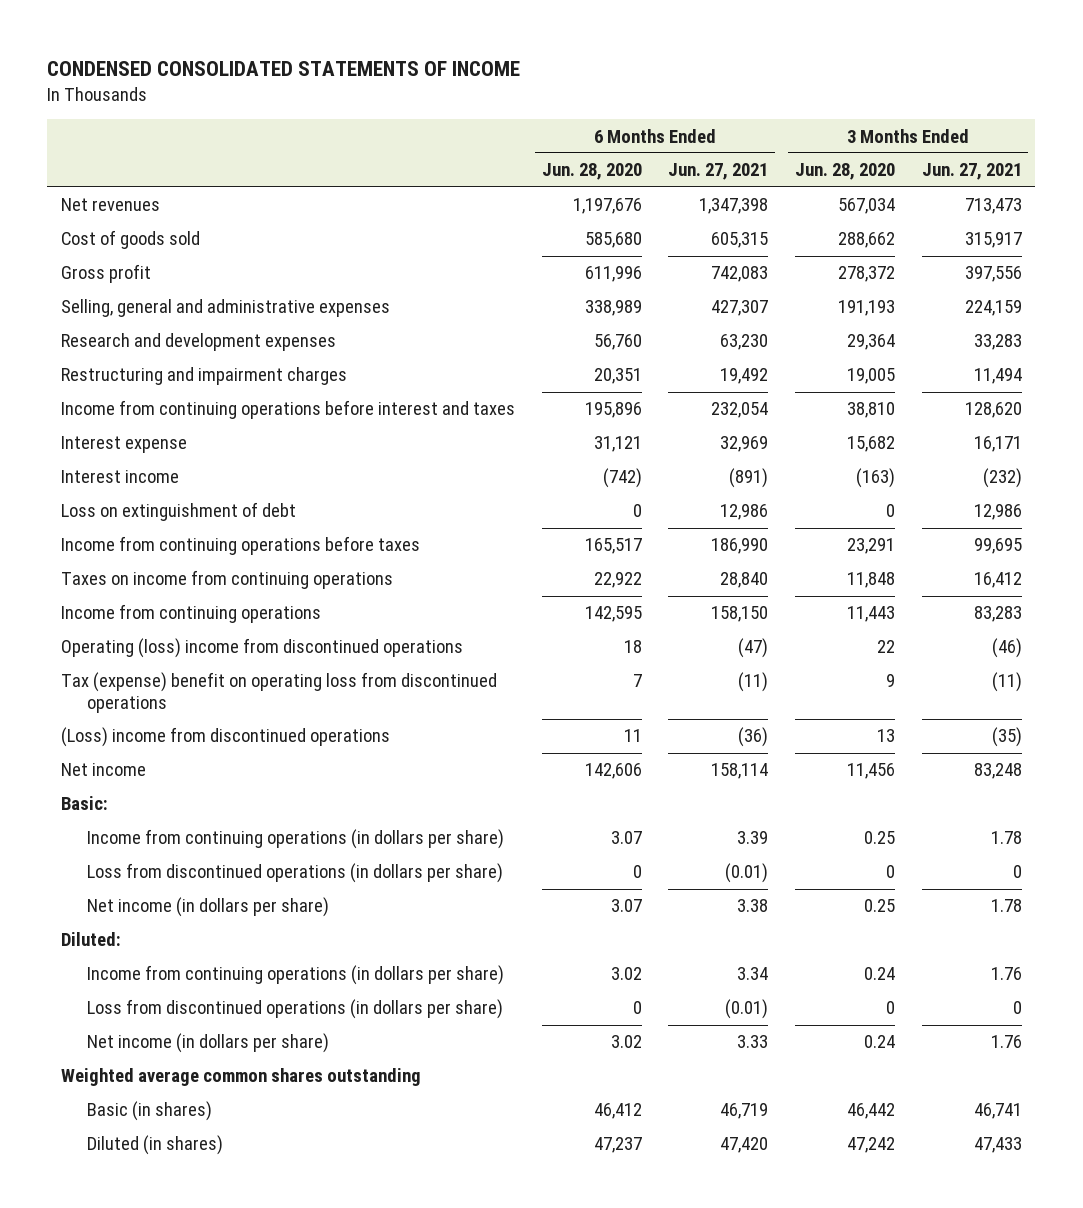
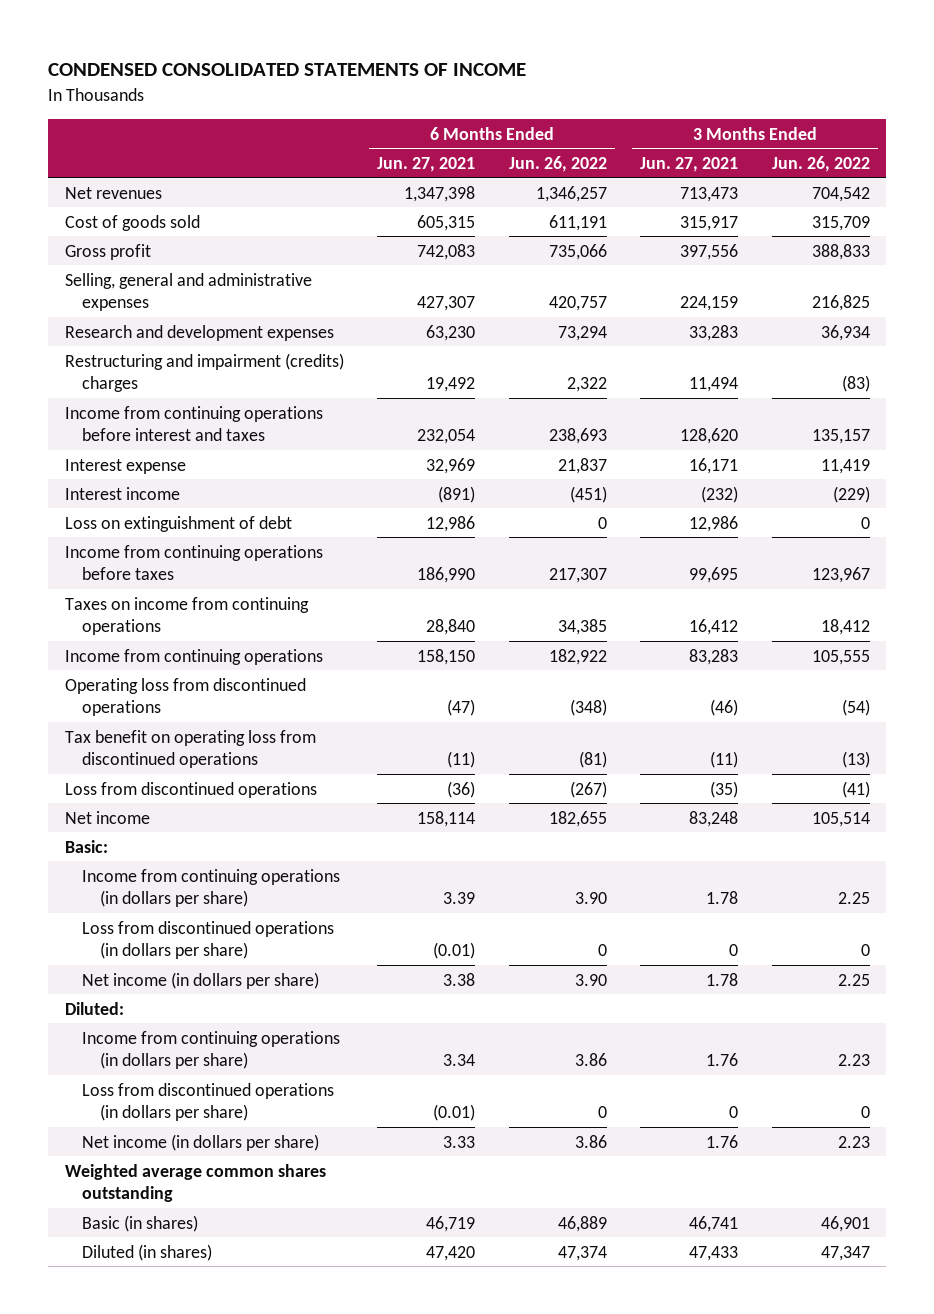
[541,163,642,181] Jun. 28, 2020 -> none
[795,163,896,181] Jun. 28, 2020 -> none
none -> [508,155,607,172] Jun. 26, 2022
none -> [771,155,870,172] Jun. 26, 2022
[60,367,347,386] Restructuring and impairment charges -> [64,352,344,393] Restructuring and impairment (credits) charges
[60,638,463,659] Operating (loss) income from discontinued operations -> [64,677,306,717] Operating loss from discontinued operations
[60,672,497,713] Tax (expense) benefit on operating loss from discontinued operations -> [64,729,316,769] Tax benefit on operating loss from discontinued operations
[60,727,390,748] (Loss) income from discontinued operations -> [64,781,317,798] Loss from discontinued operations

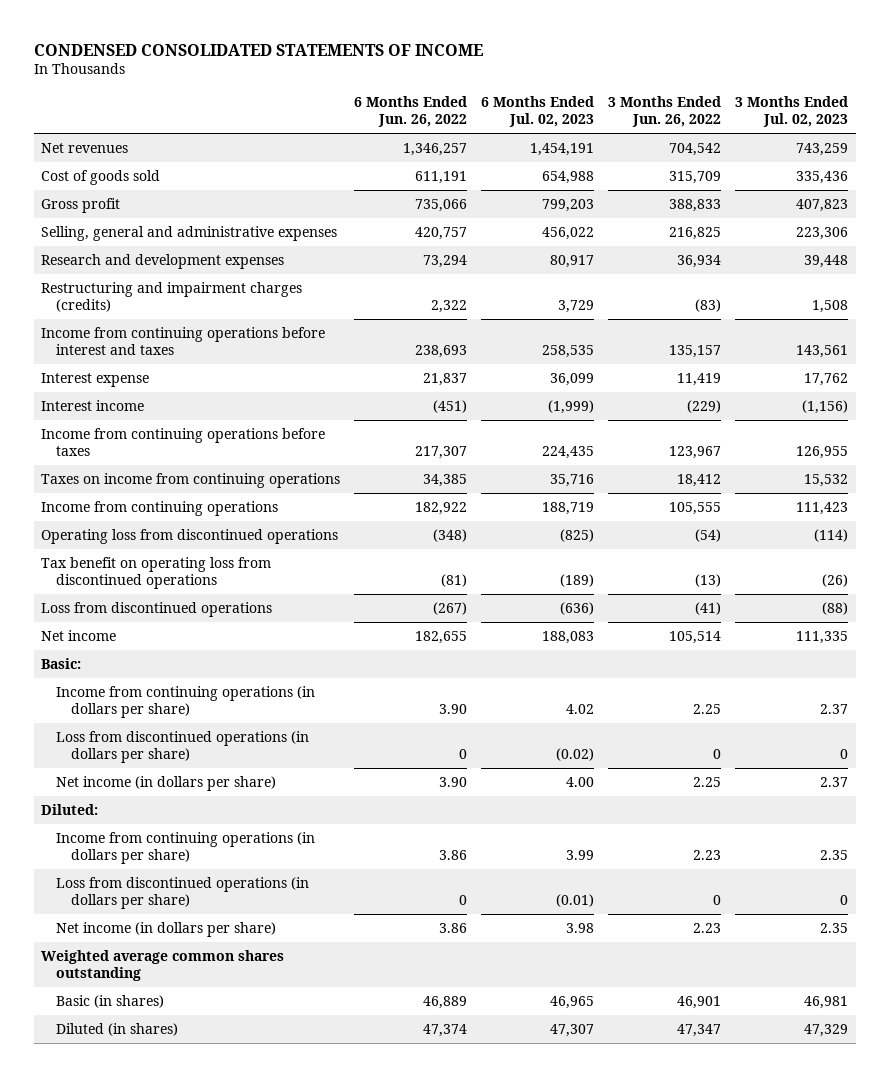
[377,156,476,172] Jun. 27, 2021 -> none
[640,156,739,172] Jun. 27, 2021 -> none
none -> [481,96,595,128] 6 Months Ended Jul. 02, 2023
none -> [735,96,849,128] 3 Months Ended Jul. 02, 2023
[64,352,344,393] Restructuring and impairment (credits) charges -> [41,281,303,312] Restructuring and impairment charges (credits)
[64,515,292,532] Loss on extinguishment of debt -> none

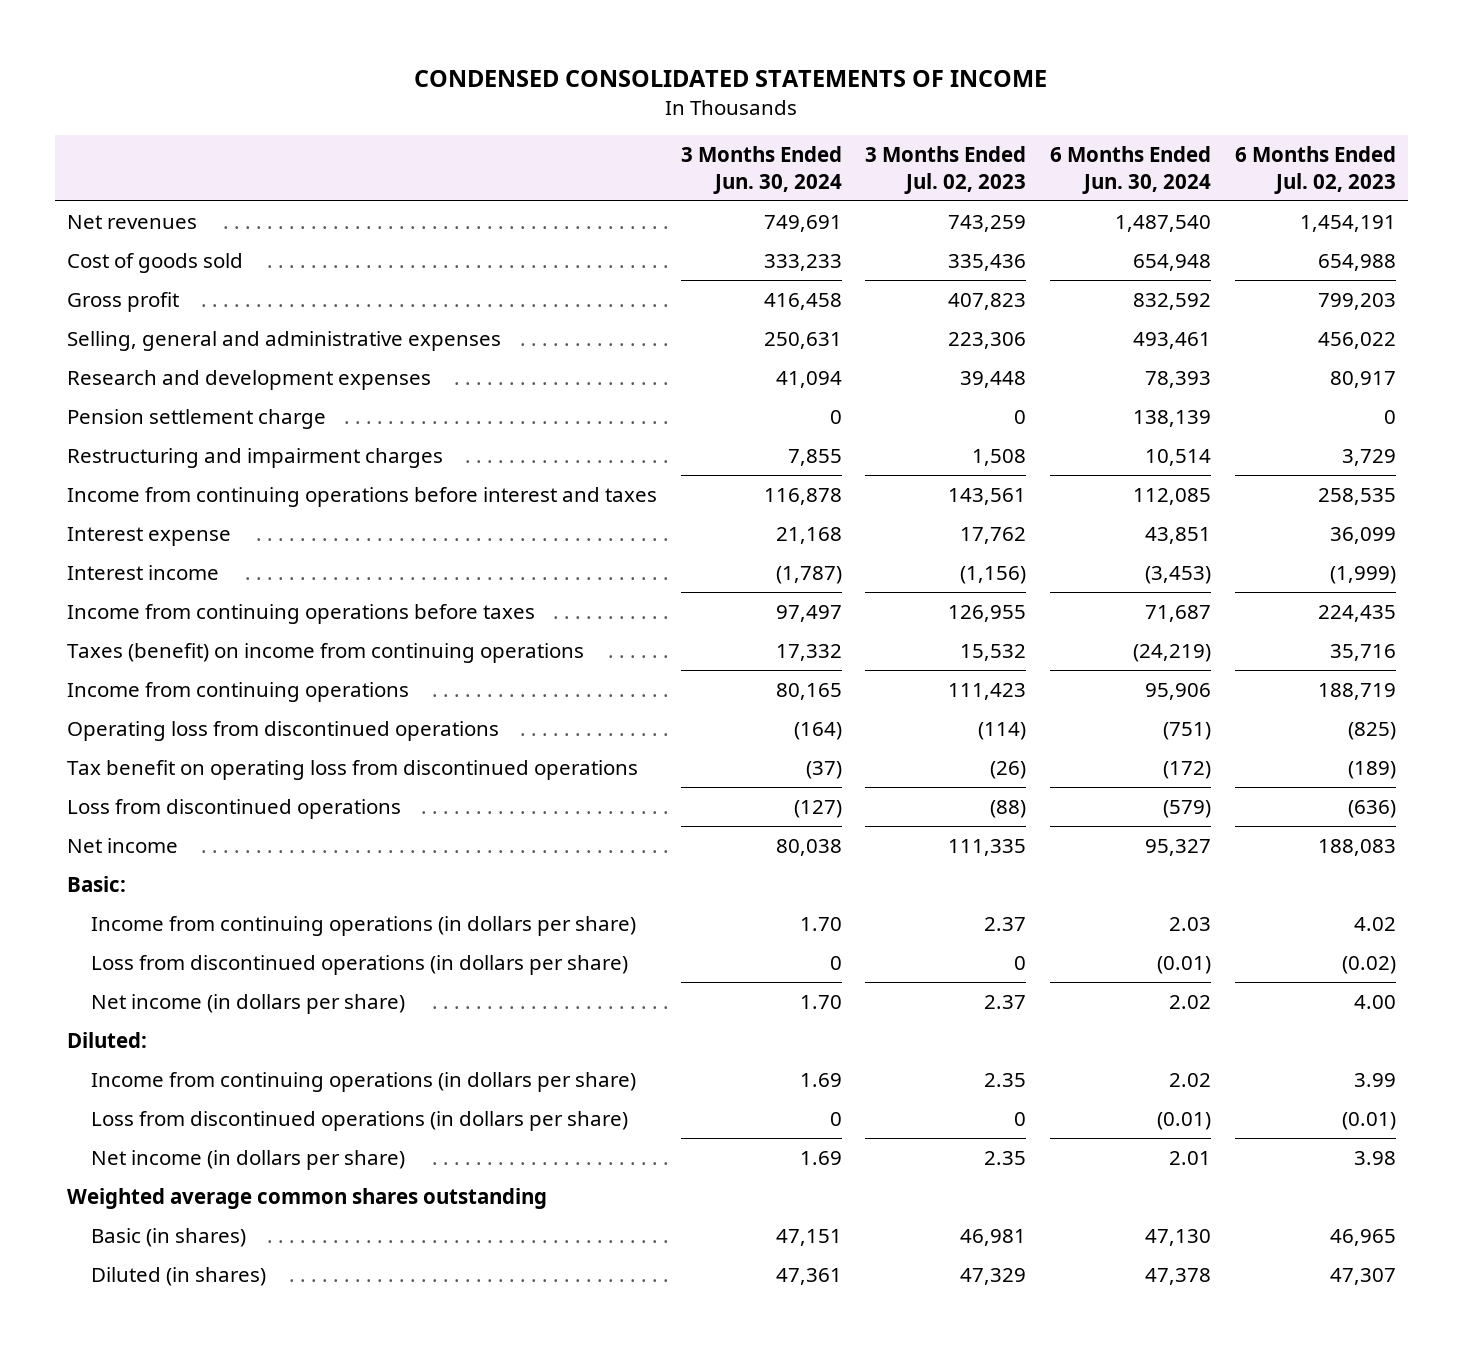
[354,96,468,128] 6 Months Ended Jun. 26, 2022 -> none
[608,96,722,128] 3 Months Ended Jun. 26, 2022 -> none
none -> [680,146,842,194] 3 Months Ended Jun. 30, 2024
none -> [1050,146,1212,194] 6 Months Ended Jun. 30, 2024
none -> [66,408,326,429] Pension settlement charge
[41,281,303,312] Restructuring and impairment charges (credits) -> [66,447,443,468] Restructuring and impairment charges
[41,472,341,488] Taxes on income from continuing operations -> [66,642,584,663] Taxes (benefit) on income from continuing operations

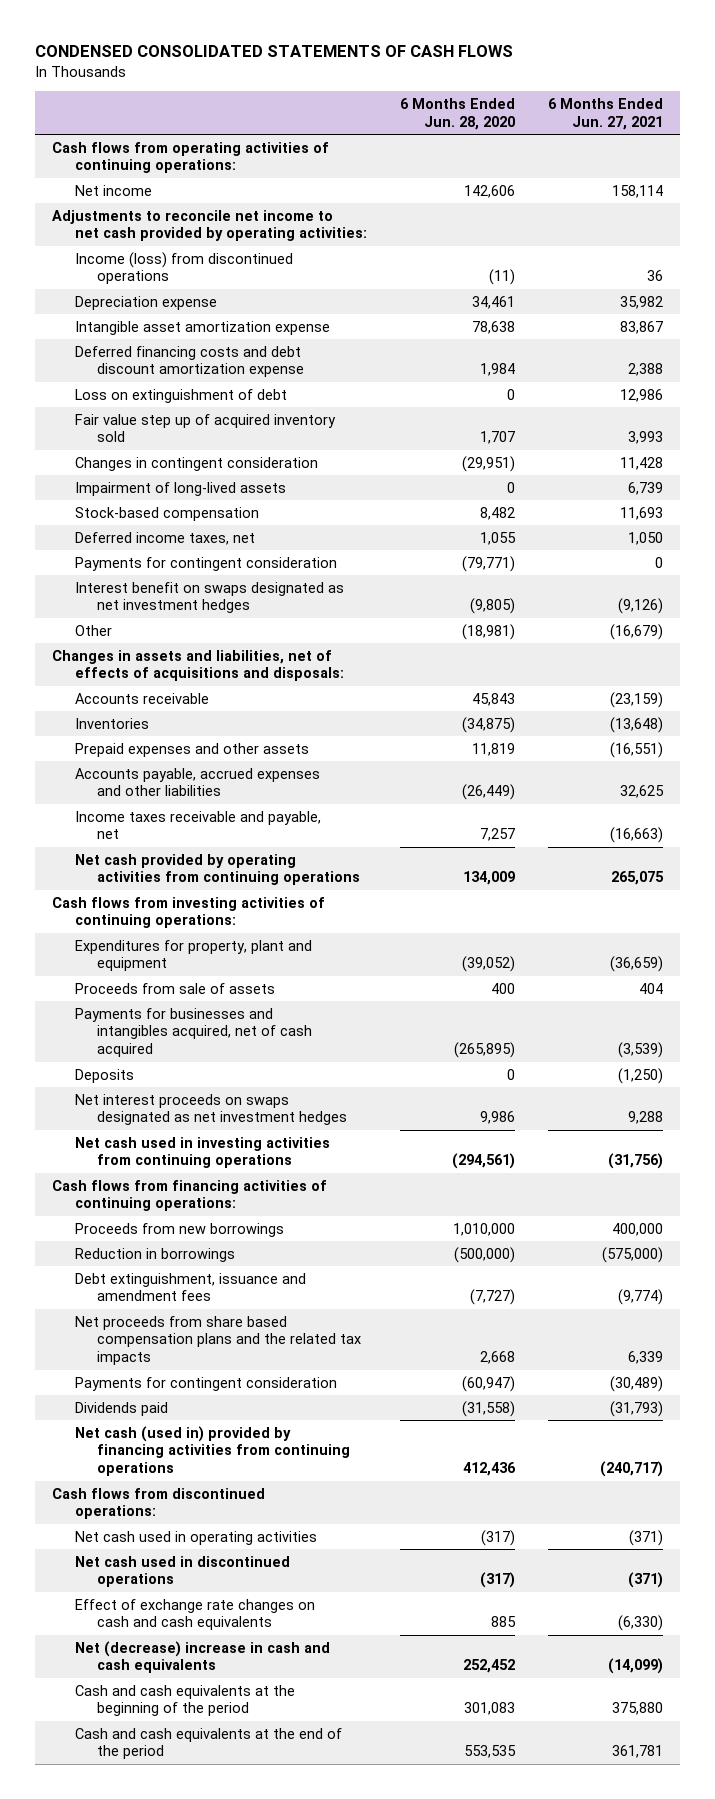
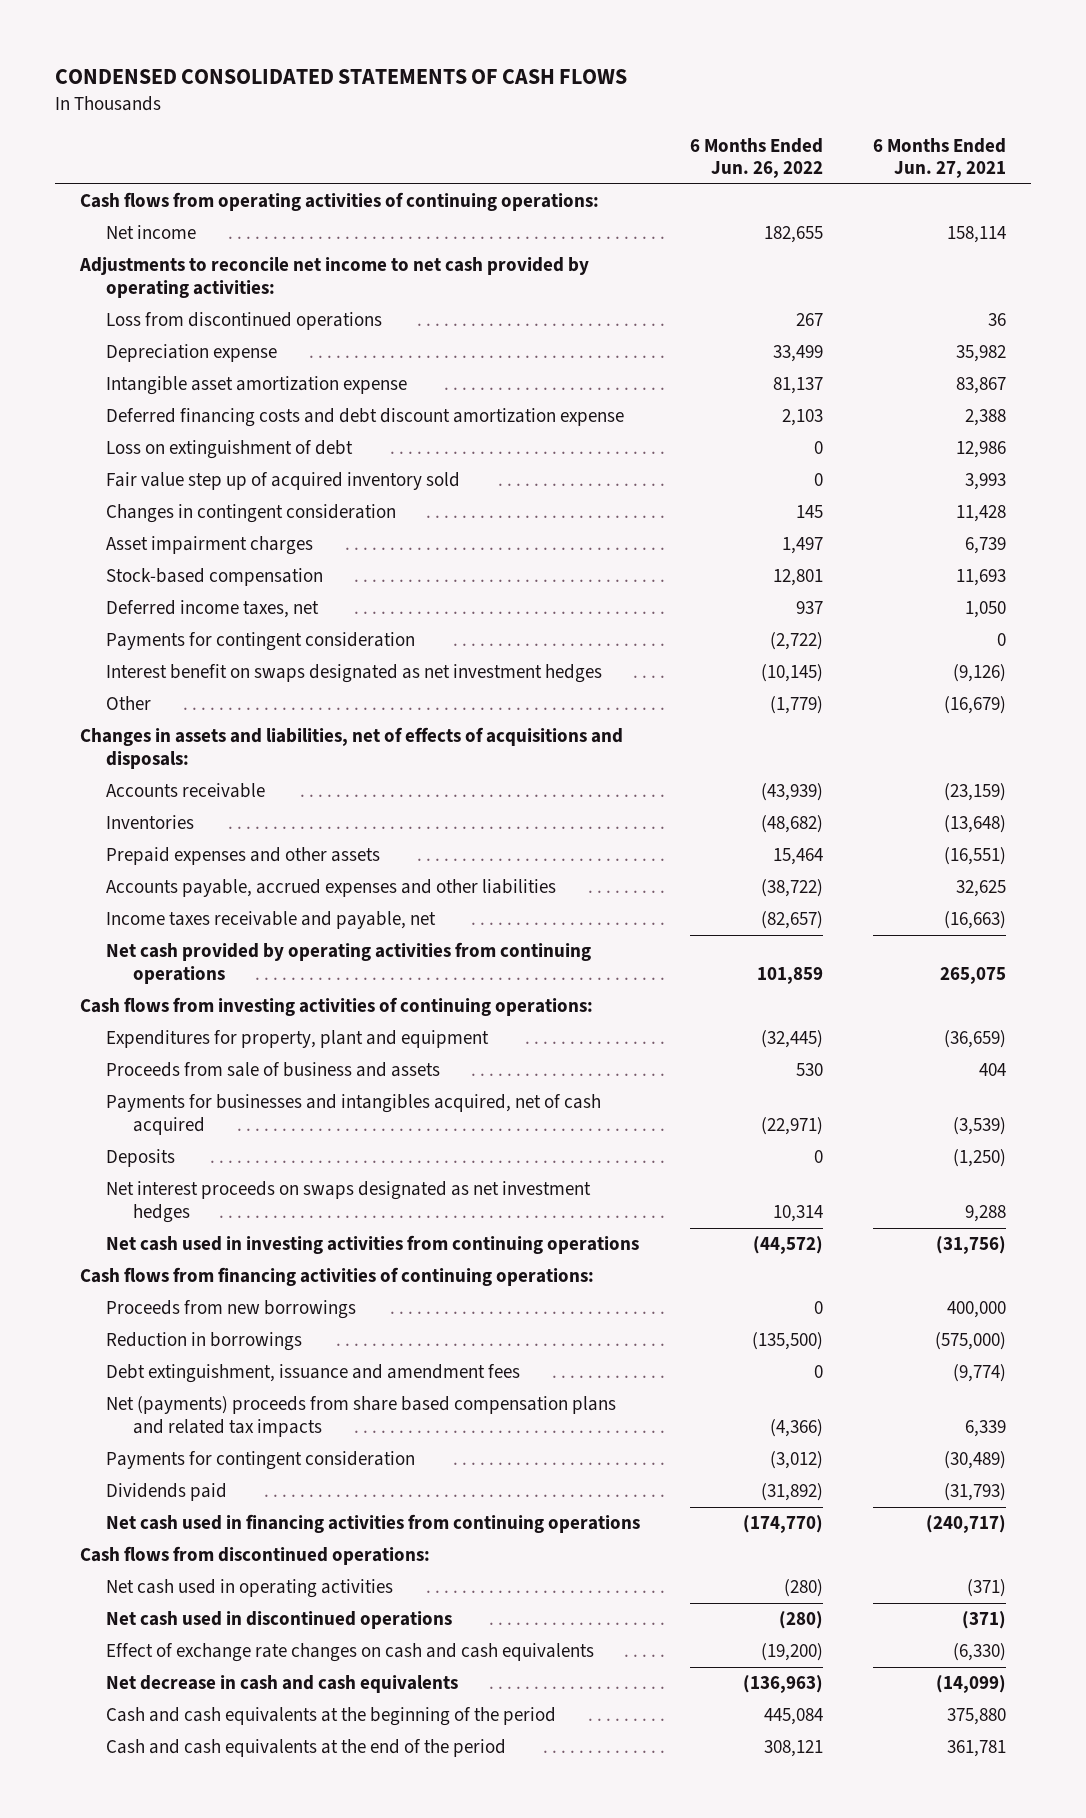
[399,97,515,130] 6 Months Ended Jun. 28, 2020 -> none
none -> [690,137,824,179] 6 Months Ended Jun. 26, 2022
[74,251,293,285] Income (loss) from discontinued operations -> [106,312,383,331] Loss from discontinued operations
[74,481,286,496] Impairment of long-lived assets -> [106,536,314,556] Asset impairment charges
[74,982,275,994] Proceeds from sale of assets -> [106,1062,441,1078] Proceeds from sale of business and assets
[74,1315,362,1366] Net proceeds from share based compensation plans and the related tax impacts -> [106,1396,617,1437] Net (payments) proceeds from share based compensation plans and related tax impacts
[74,1425,351,1477] Net cash (used in) provided by financing activities from continuing operations -> [106,1514,641,1534] Net cash used in financing activities from continuing operations
[74,1640,330,1674] Net (decrease) increase in cash and cash equivalents -> [106,1675,459,1694] Net decrease in cash and cash equivalents

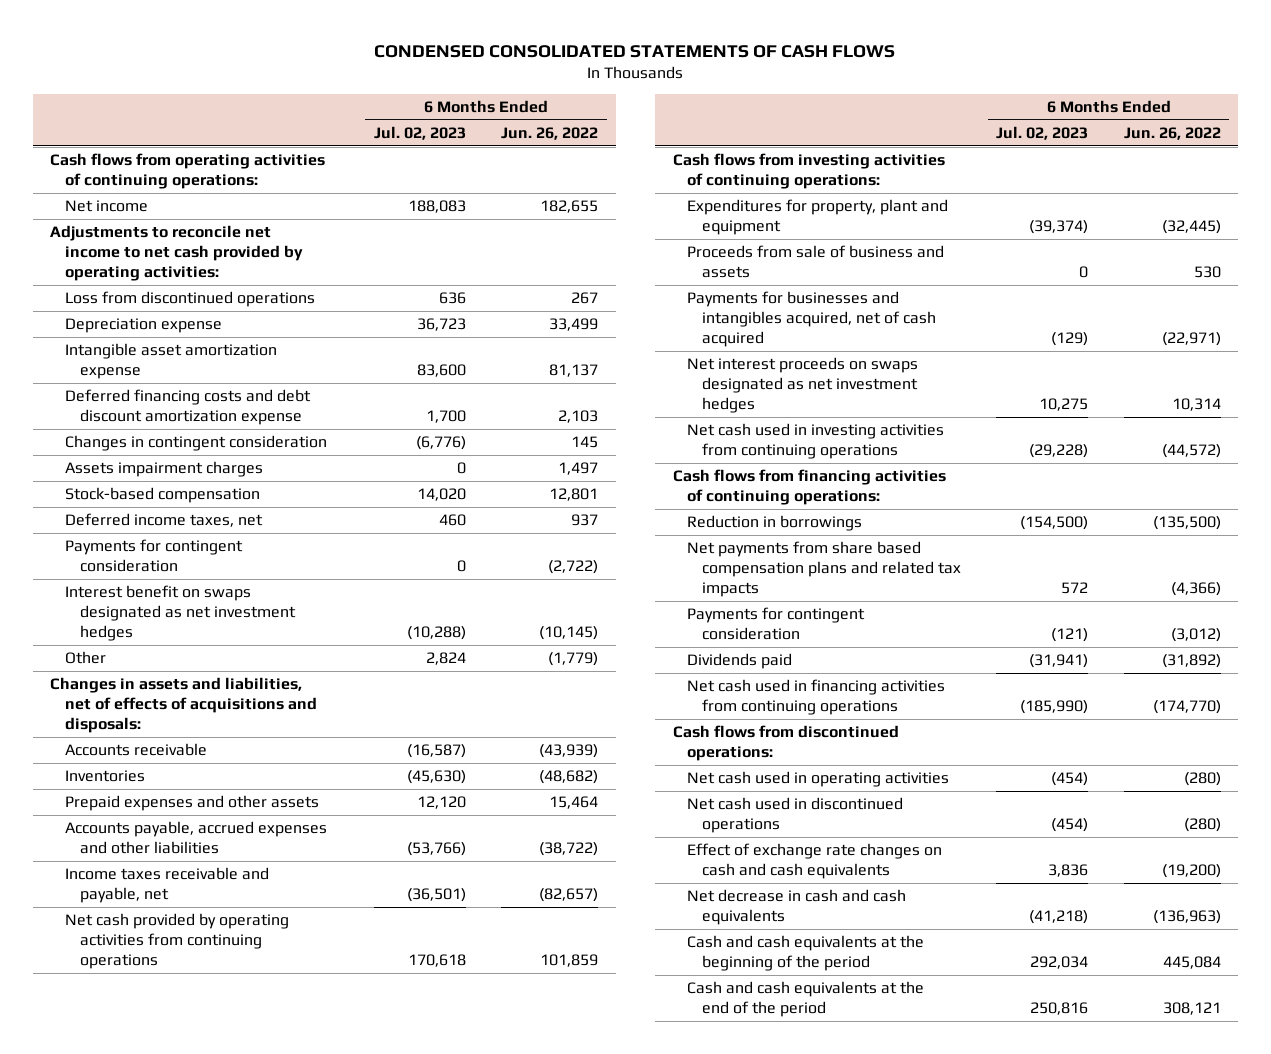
[872,137,1006,179] 6 Months Ended Jun. 27, 2021 -> none
none -> [373,125,466,140] Jul. 02, 2023
[106,440,354,460] Loss on extinguishment of debt -> none
[106,472,461,491] Fair value step up of acquired inventory sold -> none
[106,536,314,556] Asset impairment charges -> [64,460,263,477] Assets impairment charges
[106,1149,176,1168] Deposits -> none
[106,1300,357,1320] Proceeds from new borrowings -> none
[106,1364,521,1384] Debt extinguishment, issuance and amendment fees -> none
[106,1396,617,1437] Net (payments) proceeds from share based compensation plans and related tax impacts -> [687,540,962,598] Net payments from share based compensation plans and related tax impacts

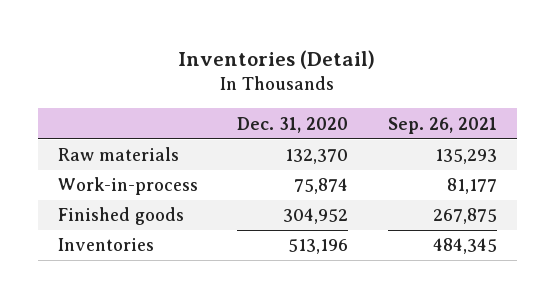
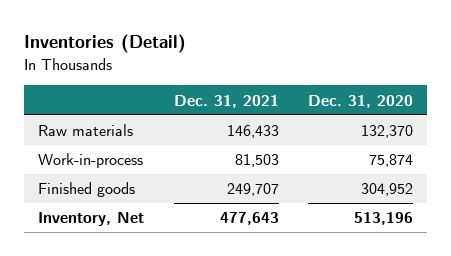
[388,116,498,134] Sep. 26, 2021 -> none
none -> [173,94,279,108] Dec. 31, 2021
[57,238,154,252] Inventories -> [38,212,145,227] Inventory, Net

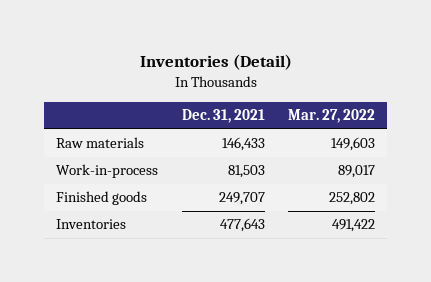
[307,94,413,108] Dec. 31, 2020 -> none
none -> [288,109,376,124] Mar. 27, 2022
[38,212,145,227] Inventory, Net -> [55,219,126,230] Inventories

